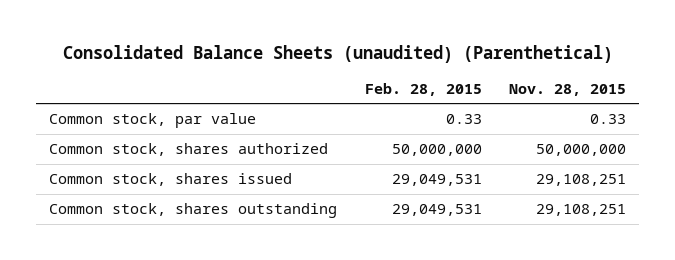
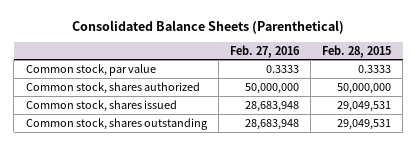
[62,44,613,63] Consolidated Balance Sheets (unaudited) (Parenthetical) -> [72,19,345,34] Consolidated Balance Sheets (Parenthetical)
[508,83,626,96] Nov. 28, 2015 -> none
none -> [229,44,300,58] Feb. 27, 2016
[445,114,482,125] 0.33 -> [358,64,392,73] 0.3333

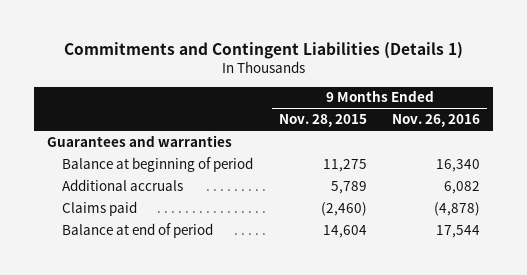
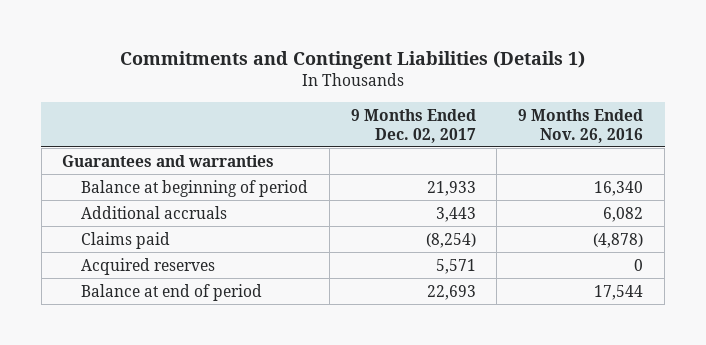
[278,114,367,128] Nov. 28, 2015 -> none
none -> [350,108,476,143] 9 Months Ended Dec. 02, 2017
none -> [80,257,215,275] Acquired reserves

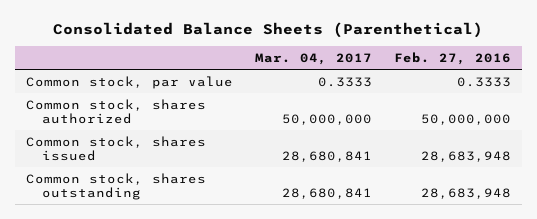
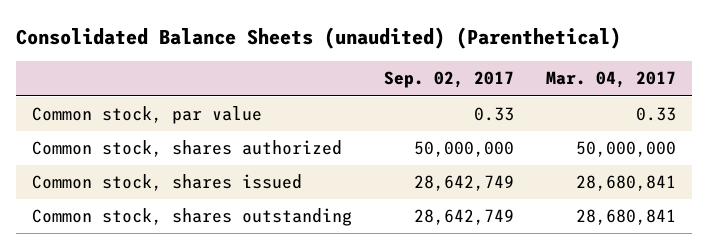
[53,21,484,38] Consolidated Balance Sheets (Parenthetical) -> [16,26,622,49] Consolidated Balance Sheets (unaudited) (Parenthetical)
[393,52,511,66] Feb. 27, 2016 -> none
none -> [384,71,515,89] Sep. 02, 2017
[317,76,372,87] 0.3333 -> [635,107,676,122] 0.33

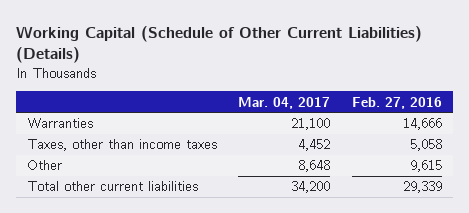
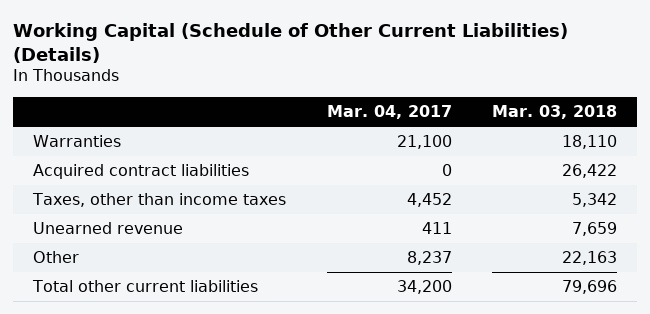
[352,96,443,109] Feb. 27, 2016 -> none
none -> [492,104,618,119] Mar. 03, 2018
none -> [33,164,250,180] Acquired contract liabilities
none -> [33,222,184,235] Unearned revenue
[298,160,331,173] 8,648 -> [406,251,452,266] 8,237

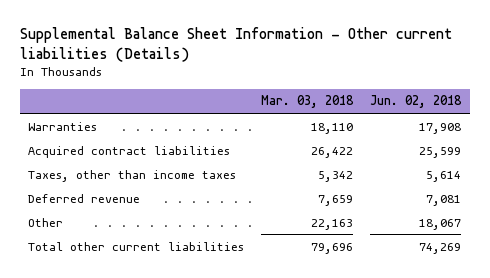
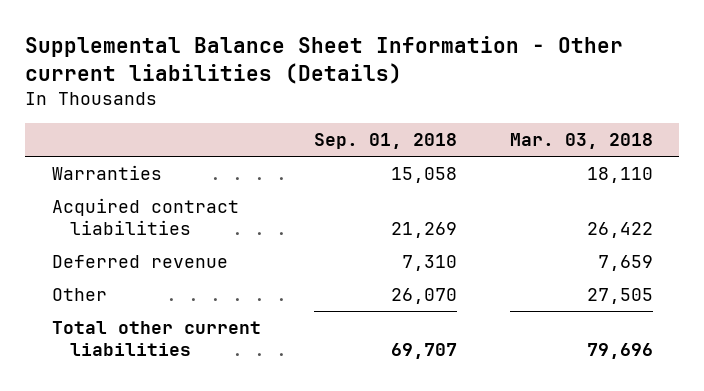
[370,95,463,109] Jun. 02, 2018 -> none
none -> [313,133,457,150] Sep. 01, 2018
[28,169,237,182] Taxes, other than income taxes -> none
[311,218,354,230] 22,163 -> [586,288,653,305] 27,505

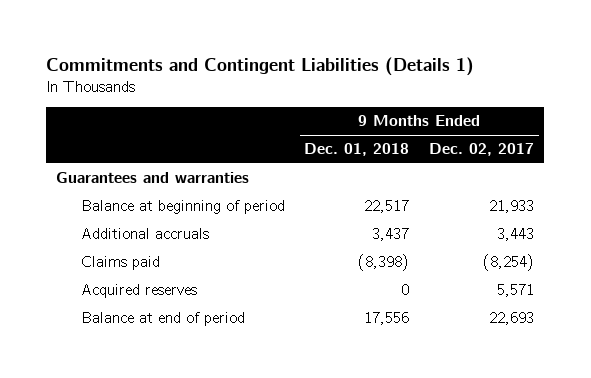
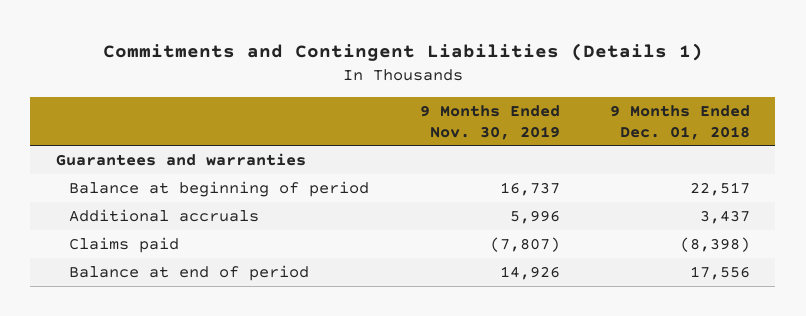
[429,143,535,157] Dec. 02, 2017 -> none
none -> [419,104,560,140] 9 Months Ended Nov. 30, 2019
[80,284,197,299] Acquired reserves -> none

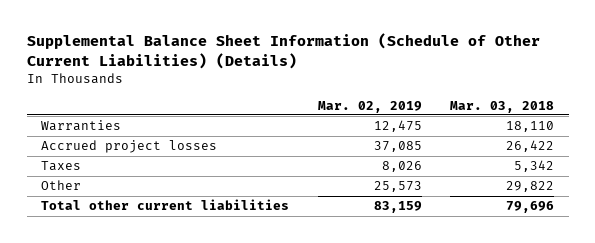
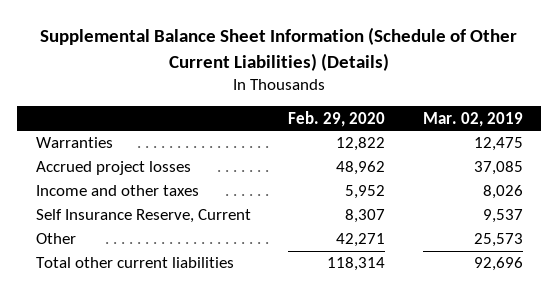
[450,100,555,113] Mar. 03, 2018 -> none
none -> [288,110,386,127] Feb. 29, 2020
[41,161,82,172] Taxes -> [35,185,199,197] Income and other taxes
none -> [35,209,251,224] Self Insurance Reserve, Current
[373,201,422,214] 83,159 -> [473,257,523,272] 92,696

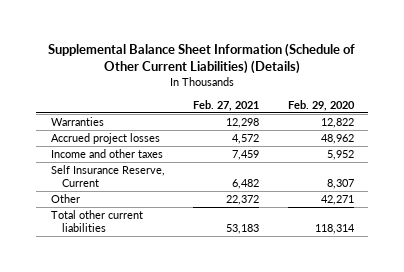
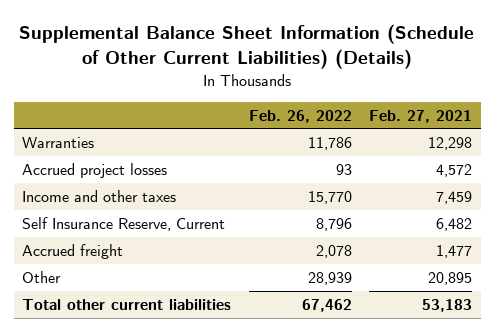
[287,99,355,111] Feb. 29, 2020 -> none
none -> [248,109,352,123] Feb. 26, 2022
none -> [22,243,124,259] Accrued freight
[226,194,260,205] 22,372 -> [428,271,473,285] 20,895

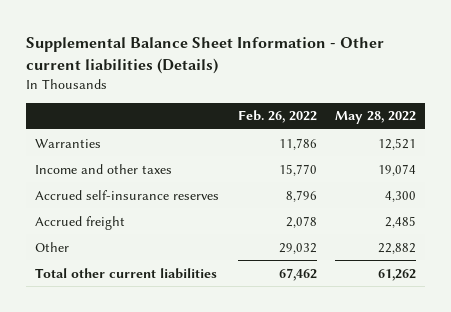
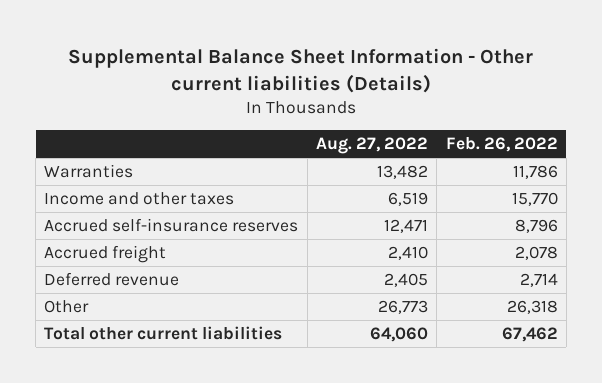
[334,111,416,125] May 28, 2022 -> none
none -> [315,137,428,155] Aug. 27, 2022
none -> [44,271,180,286] Deferred revenue
[278,242,317,254] 29,032 -> [506,299,558,314] 26,318

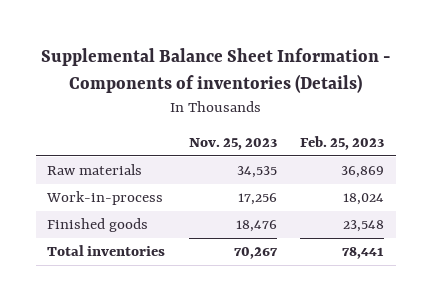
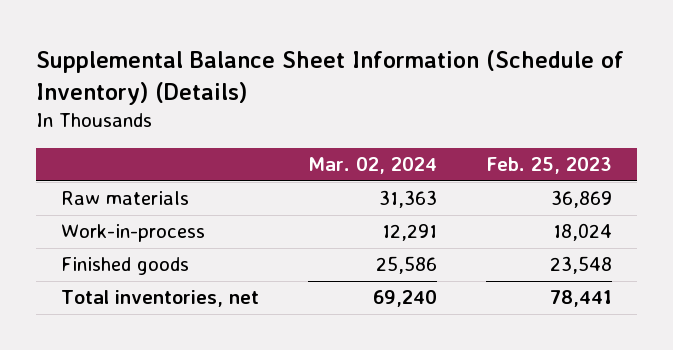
[40,48,391,93] Supplemental Balance Sheet Information - Components of inventories (Details) -> [35,49,624,105] Supplemental Balance Sheet Information (Schedule of Inventory) (Details)
[188,138,277,151] Nov. 25, 2023 -> none
none -> [307,157,437,175] Mar. 02, 2024
[47,245,166,257] Total inventories -> [60,290,259,308] Total inventories, net

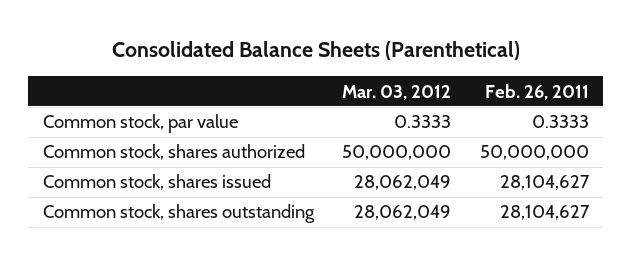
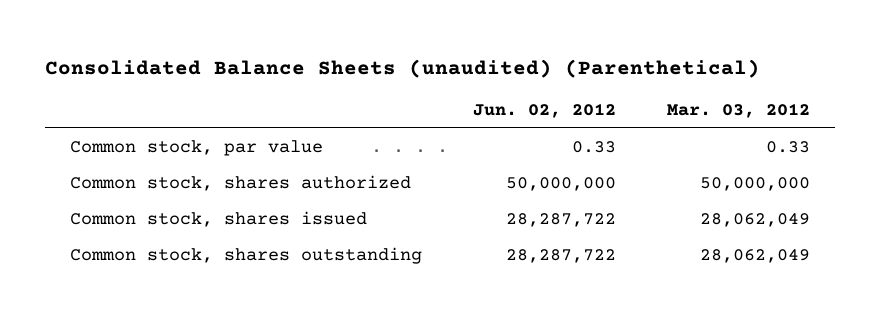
[111,41,520,61] Consolidated Balance Sheets (Parenthetical) -> [45,58,761,78] Consolidated Balance Sheets (unaudited) (Parenthetical)
[485,83,590,100] Feb. 26, 2011 -> none
none -> [473,103,617,119] Jun. 02, 2012
[394,115,452,129] 0.3333 -> [765,141,810,154] 0.33

